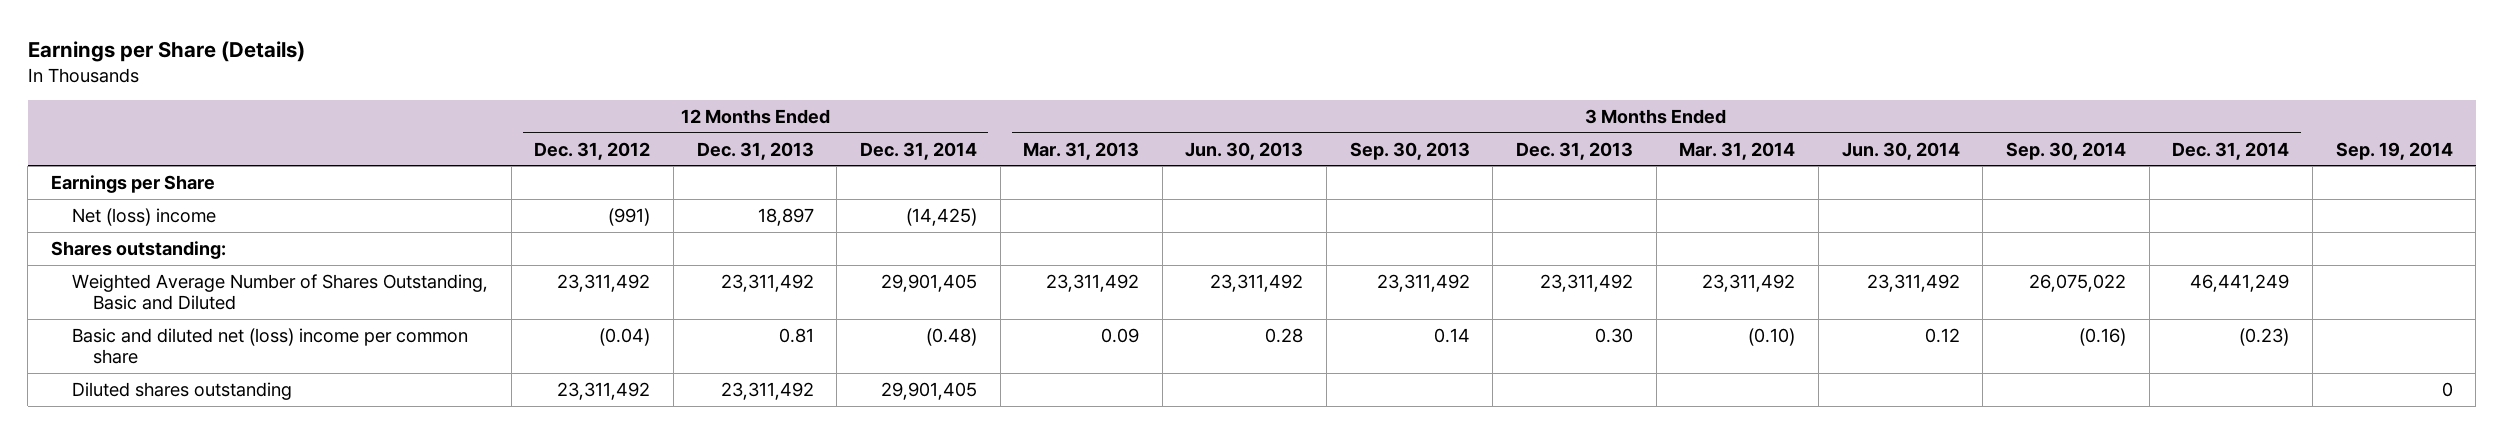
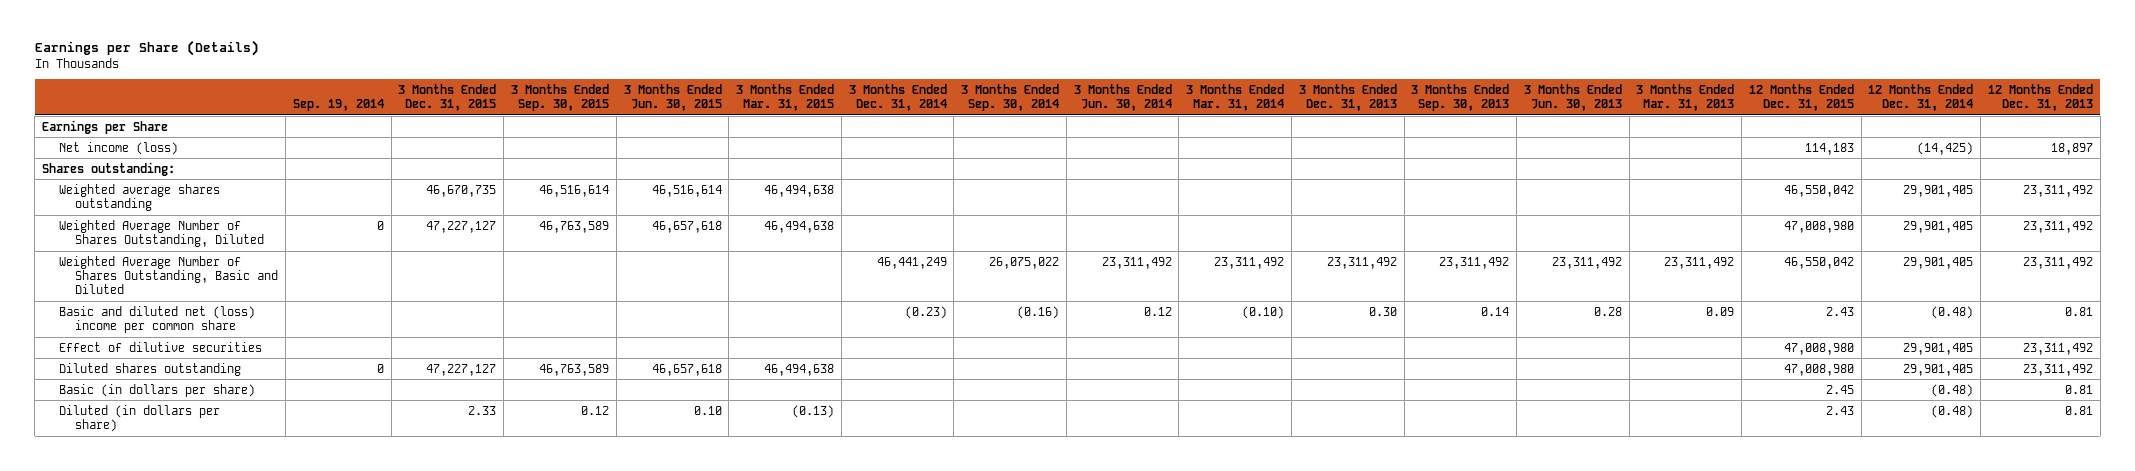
[534,141,651,160] Dec. 31, 2012 -> none
none -> [398,83,497,112] 3 Months Ended Dec. 31, 2015
none -> [510,83,609,112] 3 Months Ended Sep. 30, 2015
none -> [623,83,722,112] 3 Months Ended Jun. 30, 2015
none -> [736,83,835,112] 3 Months Ended Mar. 31, 2015
none -> [1748,83,1854,112] 12 Months Ended Dec. 31, 2015
[71,207,216,226] Net (loss) income -> [58,141,178,155] Net income (loss)
none -> [58,183,220,211] Weighted average shares outstanding
none -> [58,219,265,247] Weighted Average Number of Shares Outstanding, Diluted
none -> [58,341,262,352] Effect of dilutive securities
none -> [58,383,255,397] Basic (in dollars per share)
none -> [58,404,220,432] Diluted (in dollars per share)

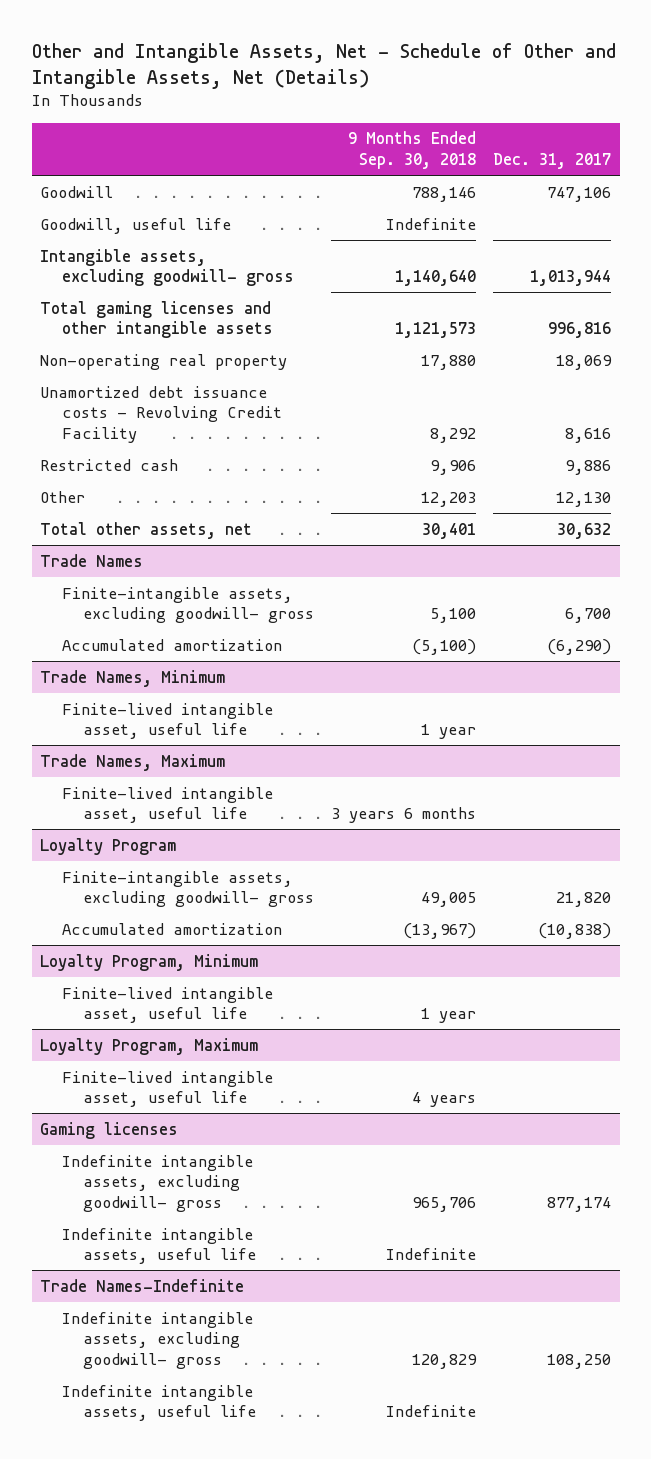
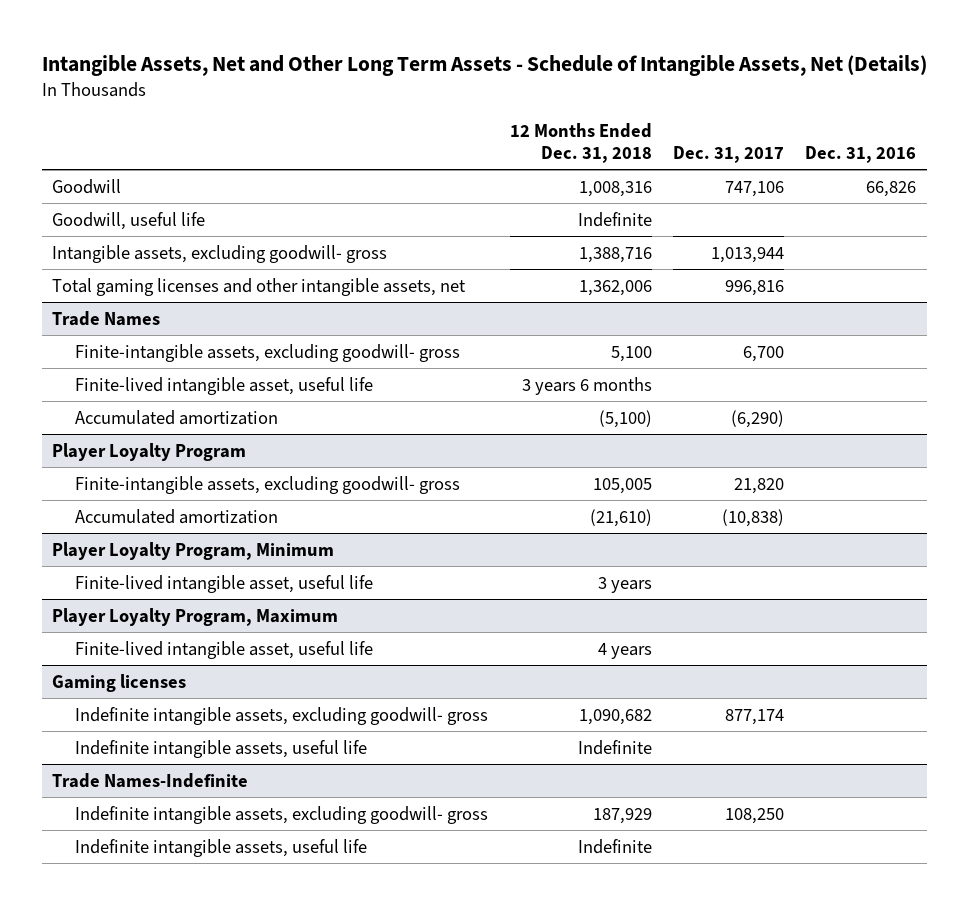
[31,42,616,89] Other and Intangible Assets, Net - Schedule of Other and Intangible Assets, Net (Details) -> [41,54,927,76] Intangible Assets, Net and Other Long Term Assets - Schedule of Intangible Assets, Net (Details)
[348,131,477,170] 9 Months Ended Sep. 30, 2018 -> none
none -> [509,123,652,163] 12 Months Ended Dec. 31, 2018
none -> [804,145,916,163] Dec. 31, 2016
[40,353,288,370] Non-operating real property -> none
[40,385,282,443] Unamortized debt issuance costs - Revolving Credit Facility -> none
[40,458,179,471] Restricted cash -> none
[40,490,86,503] Other -> none
[40,521,253,539] Total other assets, net -> none
[40,300,273,339] Total gaming licenses and other intangible assets -> [52,277,467,296] Total gaming licenses and other intangible assets, net
[40,669,226,687] Trade Names, Minimum -> none
[40,753,226,771] Trade Names, Maximum -> none
[61,786,273,824] Finite-lived intangible asset, useful life -> none
[61,638,282,651] Accumulated amortization -> [75,409,279,425] Accumulated amortization
[40,837,177,855] Loyalty Program -> [52,442,247,461] Player Loyalty Program
[40,953,259,971] Loyalty Program, Minimum -> [52,541,335,560] Player Loyalty Program, Minimum
[40,1037,259,1055] Loyalty Program, Maximum -> [52,607,339,626] Player Loyalty Program, Maximum

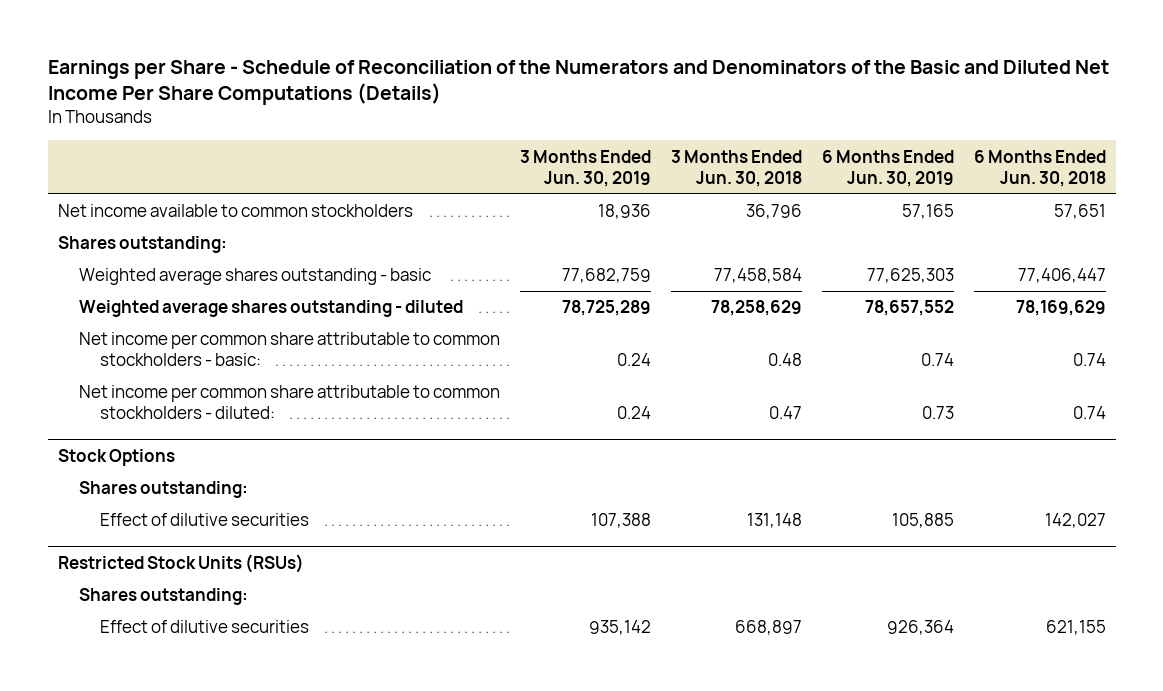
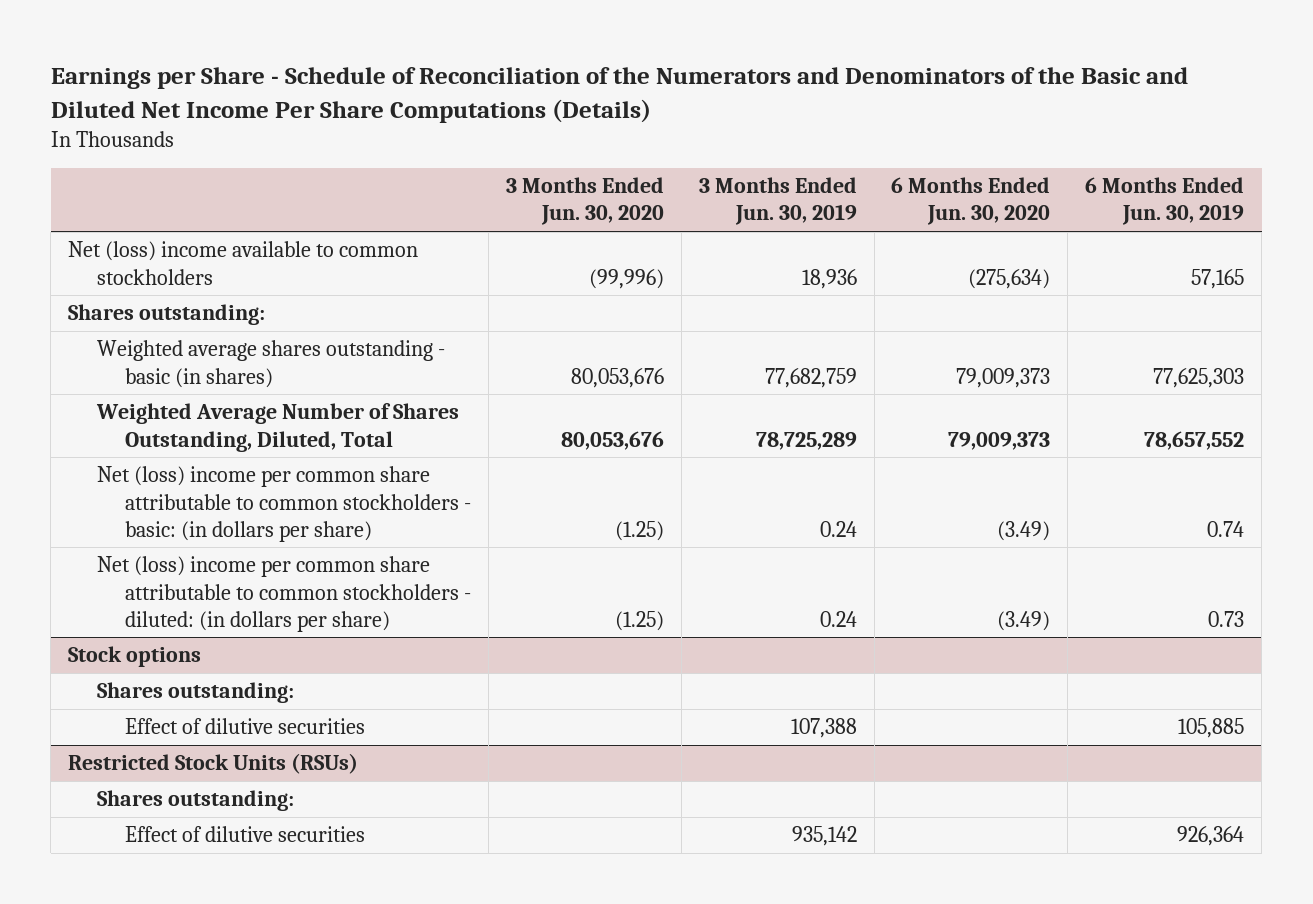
[670,149,802,187] 3 Months Ended Jun. 30, 2018 -> none
[973,149,1106,187] 6 Months Ended Jun. 30, 2018 -> none
none -> [505,177,664,226] 3 Months Ended Jun. 30, 2020
none -> [891,177,1051,226] 6 Months Ended Jun. 30, 2020
[57,204,413,218] Net income available to common stockholders -> [68,241,419,285] Net (loss) income available to common stockholders
[78,268,431,286] Weighted average shares outstanding - basic -> [96,340,445,388] Weighted average shares outstanding - basic (in shares)
[78,300,463,318] Weighted average shares outstanding - diluted -> [95,403,459,452] Weighted Average Number of Shares Outstanding, Diluted, Total
[78,332,500,367] Net income per common share attributable to common stockholders - basic: -> [96,466,472,542] Net (loss) income per common share attributable to common stockholders - basic: (in dollars per share)
[78,385,500,420] Net income per common share attributable to common stockholders - diluted: -> [96,556,472,632] Net (loss) income per common share attributable to common stockholders - diluted: (in dollars per share)
[57,448,175,466] Stock Options -> [68,646,202,668] Stock options

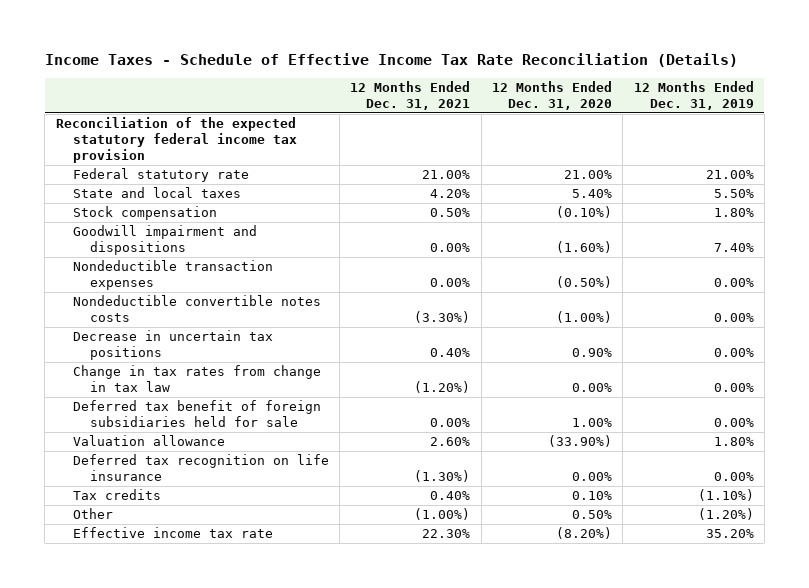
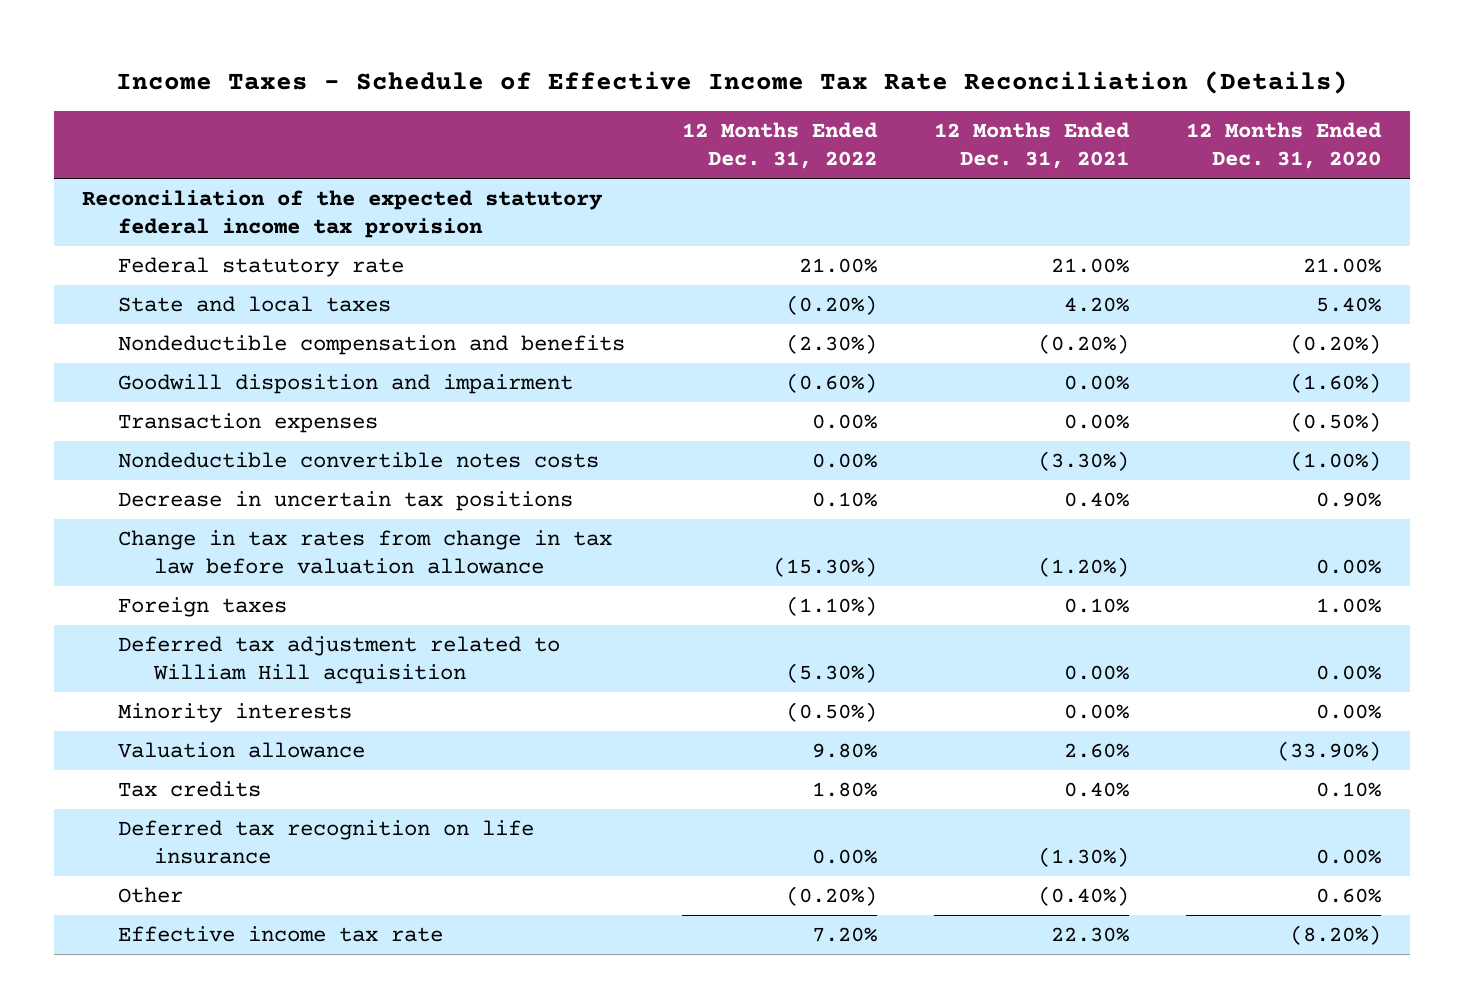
[633,81,754,111] 12 Months Ended Dec. 31, 2019 -> none
none -> [682,122,879,170] 12 Months Ended Dec. 31, 2022
[72,206,217,221] Stock compensation -> [118,334,626,355] Nondeductible compensation and benefits
[430,208,471,218] 0.50% -> [1038,333,1130,354] (0.20%)
[556,206,613,219] (0.10%) -> [1290,333,1382,354] (0.20%)
[72,225,257,256] Goodwill impairment and dispositions -> [118,373,574,394] Goodwill disposition and impairment
[72,260,273,291] Nondeductible transaction expenses -> [118,412,379,433] Transaction expenses
[72,400,321,428] Deferred tax benefit of foreign subsidiaries held for sale -> none
[72,365,321,393] Change in tax rates from change in tax law -> [118,529,613,574] Change in tax rates from change in tax law before valuation allowance
none -> [118,596,288,617] Foreign taxes
none -> [118,635,561,684] Deferred tax adjustment related to William Hill acquisition
none -> [118,702,353,723] Minority interests
[72,454,329,482] Deferred tax recognition on life insurance -> [118,819,535,864] Deferred tax recognition on life insurance
[414,508,471,521] (1.00%) -> [1038,885,1130,906] (0.40%)
[572,510,613,520] 0.50% -> [1316,887,1382,903] 0.60%

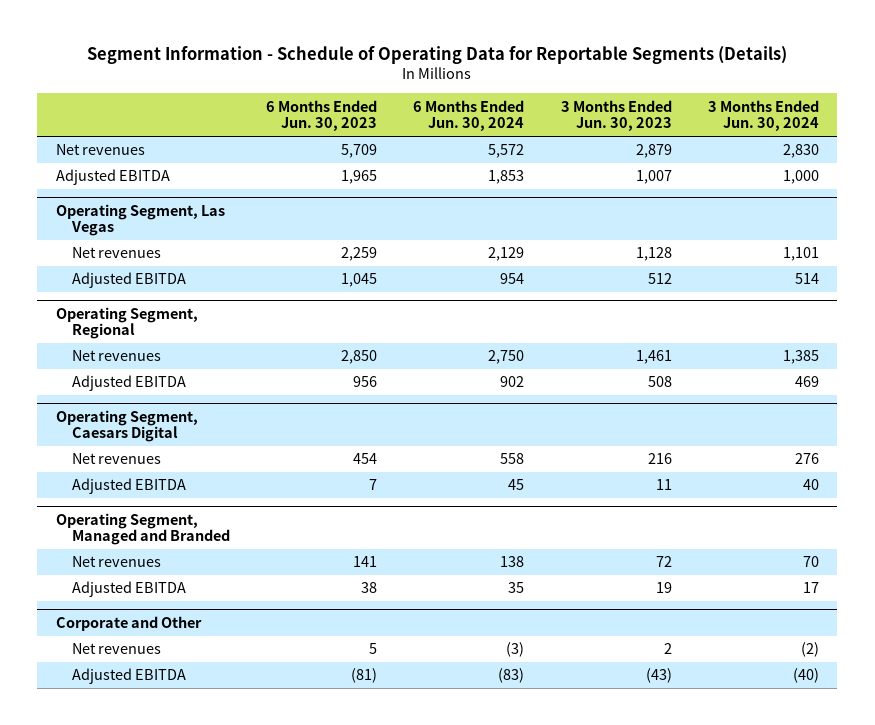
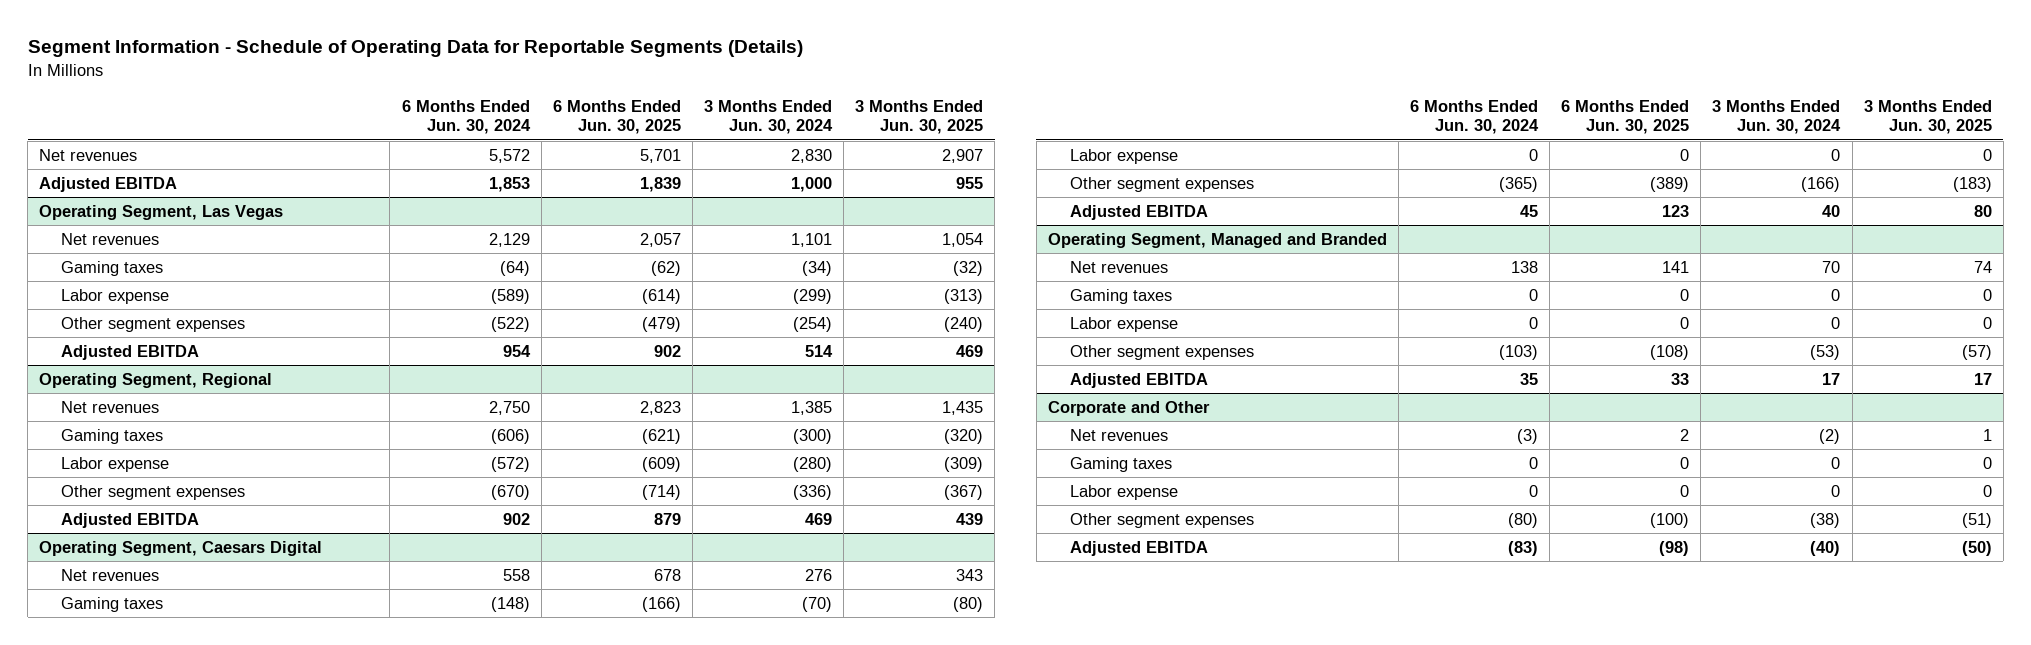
[265,99,377,132] 6 Months Ended Jun. 30, 2023 -> none
[560,99,672,132] 3 Months Ended Jun. 30, 2023 -> none
none -> [552,99,681,135] 6 Months Ended Jun. 30, 2025
none -> [855,99,984,135] 3 Months Ended Jun. 30, 2025
none -> [61,260,164,276] Gaming taxes
none -> [61,288,170,304] Labor expense
none -> [61,316,246,332] Other segment expenses
none -> [61,428,164,444] Gaming taxes
none -> [61,456,170,472] Labor expense
none -> [61,484,246,500] Other segment expenses
none -> [61,596,164,612] Gaming taxes
none -> [1069,148,1178,164] Labor expense
none -> [1069,176,1254,192] Other segment expenses
none -> [1069,288,1172,304] Gaming taxes
none -> [1069,316,1178,332] Labor expense
none -> [1069,344,1254,360] Other segment expenses
none -> [1069,456,1172,472] Gaming taxes
none -> [1069,484,1178,500] Labor expense
none -> [1069,512,1254,528] Other segment expenses

